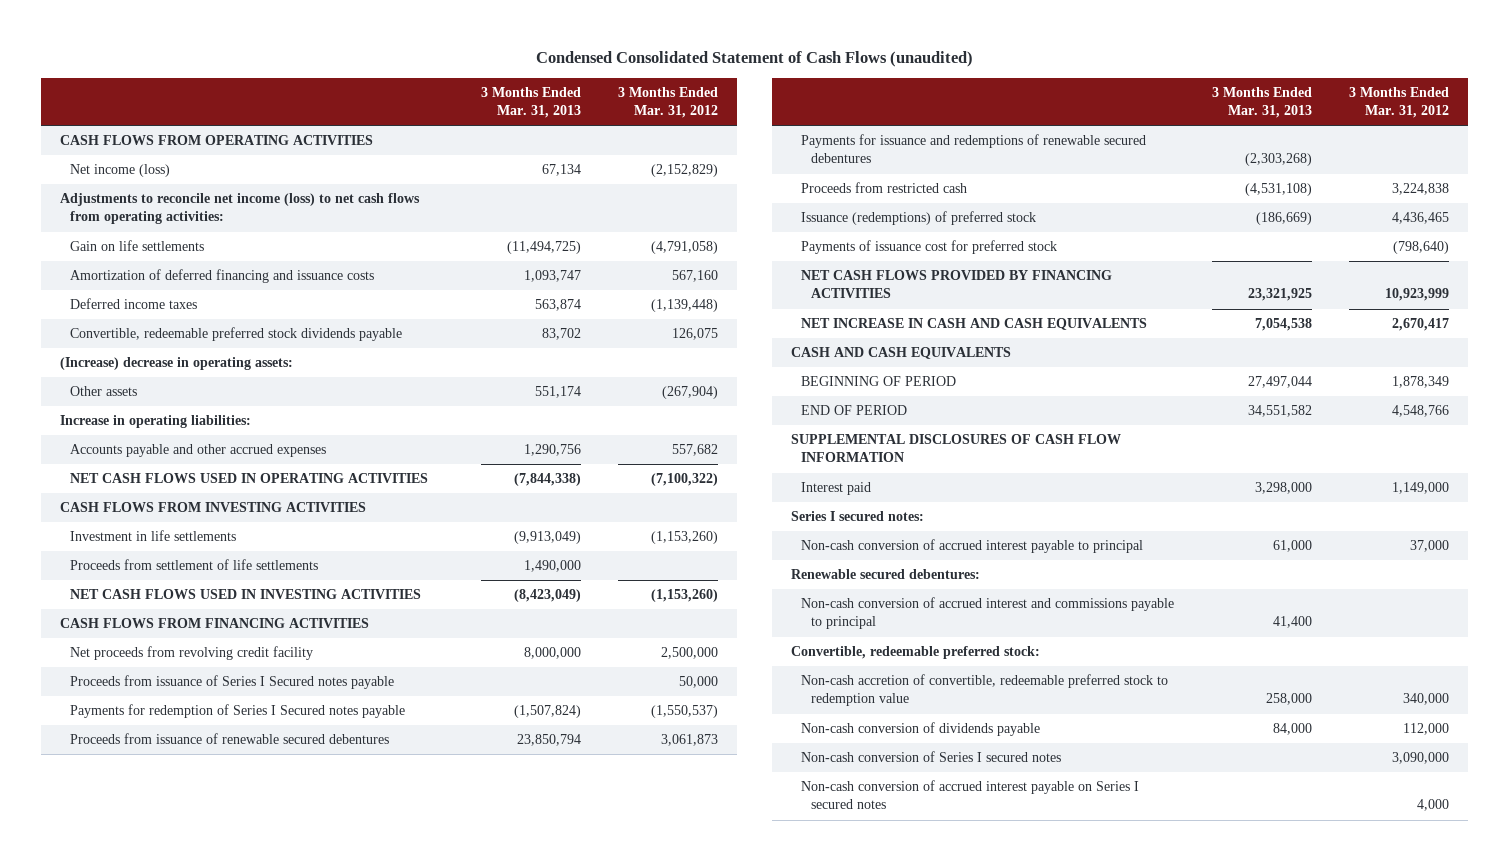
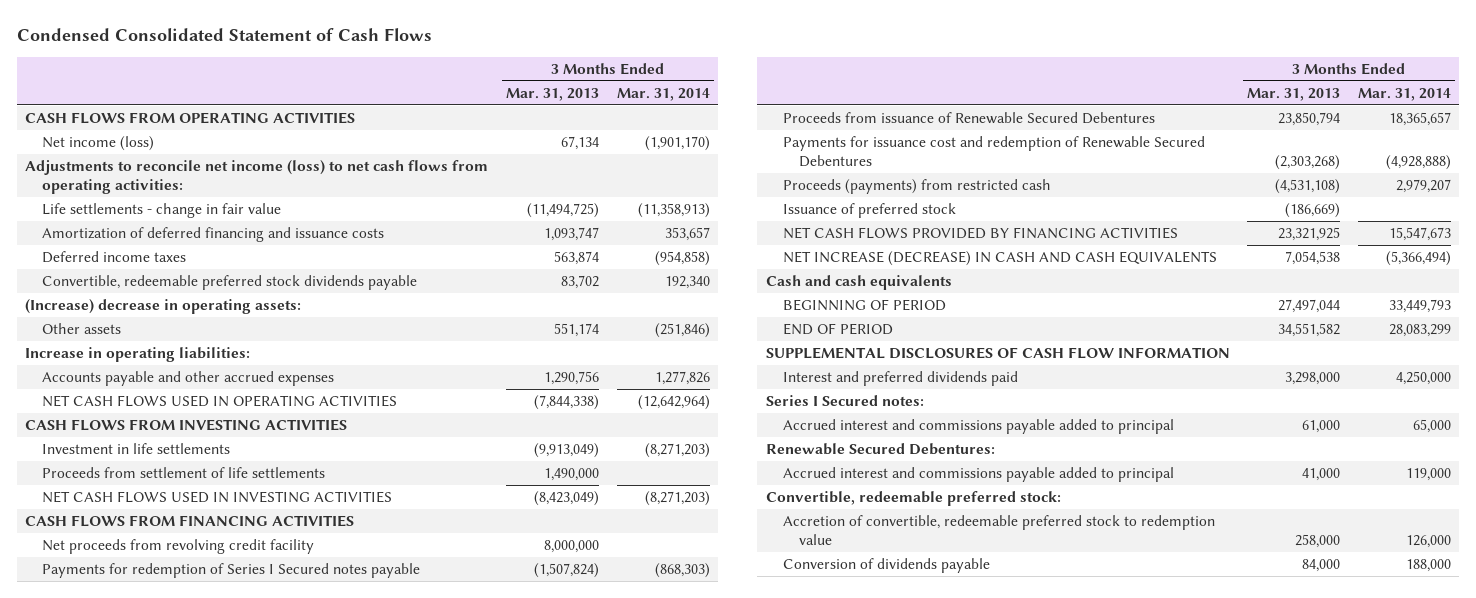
[535,51,973,68] Condensed Consolidated Statement of Cash Flows (unaudited) -> [16,27,432,41] Condensed Consolidated Statement of Cash Flows
[618,86,719,118] 3 Months Ended Mar. 31, 2012 -> none
none -> [616,87,710,101] Mar. 31, 2014
[69,240,204,252] Gain on life settlements -> [41,203,281,219] Life settlements - change in fair value
[69,675,394,690] Proceeds from issuance of Series I Secured notes payable -> none
[801,240,1058,255] Payments of issuance cost for preferred stock -> none
[69,733,389,745] Proceeds from issuance of renewable secured debentures -> [782,112,1155,125] Proceeds from issuance of Renewable Secured Debentures
[801,134,1147,164] Payments for issuance and redemptions of renewable secured debentures -> [782,136,1205,168] Payments for issuance cost and redemption of Renewable Secured Debentures
[801,182,968,194] Proceeds from restricted cash -> [782,179,1051,195] Proceeds (payments) from restricted cash
[801,211,1037,226] Issuance (redemptions) of preferred stock -> [782,203,956,219] Issuance of preferred stock
[801,318,1148,331] NET INCREASE IN CASH AND CASH EQUIVALENTS -> [782,251,1217,267] NET INCREASE (DECREASE) IN CASH AND CASH EQUIVALENTS
[791,347,1012,360] CASH AND CASH EQUIVALENTS -> [766,275,953,291] Cash and cash equivalents
[801,482,872,496] Interest paid -> [782,371,1018,387] Interest and preferred dividends paid
[791,511,925,522] Series I secured notes: -> [766,395,925,407] Series I Secured notes:
[801,539,1144,554] Non-cash conversion of accrued interest payable to principal -> [782,419,1174,435] Accrued interest and commissions payable added to principal
[791,569,981,580] Renewable secured debentures: -> [766,443,996,456] Renewable Secured Debentures:
[801,597,1175,630] Non-cash conversion of accrued interest and commissions payable to principal -> [782,467,1174,483] Accrued interest and commissions payable added to principal
[1272,616,1312,629] 41,400 -> [1302,468,1341,482] 41,000
[801,751,1062,763] Non-cash conversion of Series I secured notes -> none
[801,780,1140,810] Non-cash conversion of accrued interest payable on Series I secured notes -> none
[801,674,1169,707] Non-cash accretion of convertible, redeemable preferred stock to redemption value -> [782,515,1215,546] Accretion of convertible, redeemable preferred stock to redemption value
[801,722,1041,737] Non-cash conversion of dividends payable -> [782,558,990,574] Conversion of dividends payable

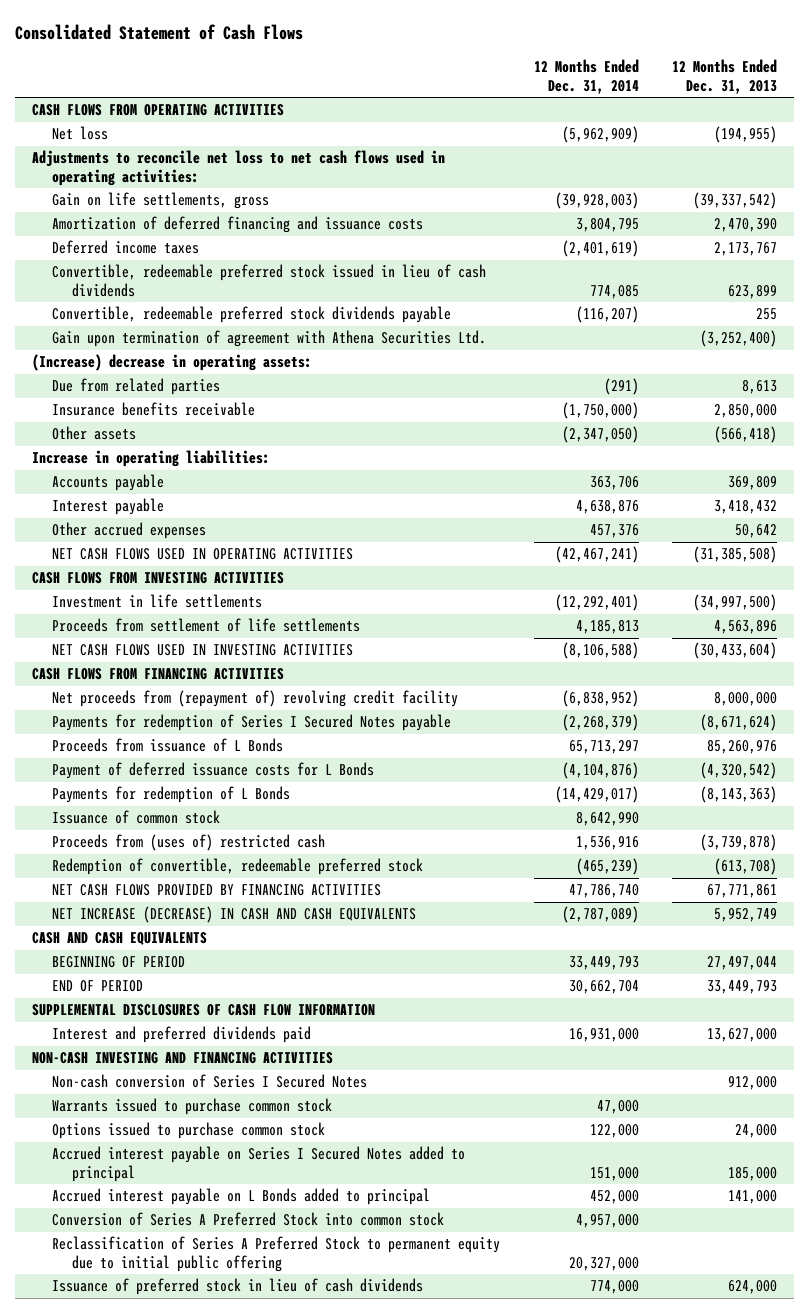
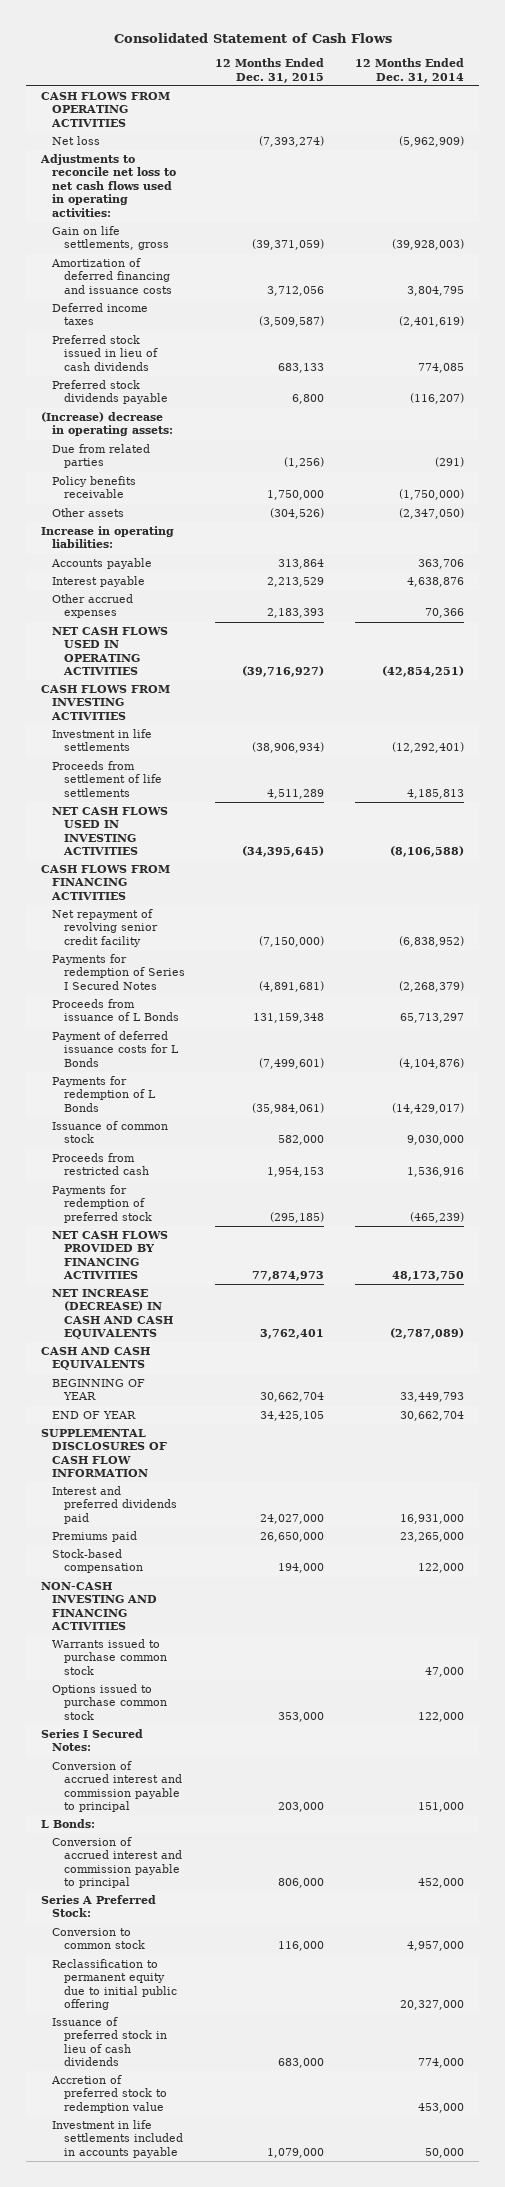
[672,59,778,94] 12 Months Ended Dec. 31, 2013 -> none
none -> [215,58,325,83] 12 Months Ended Dec. 31, 2015
[51,330,486,348] Gain upon termination of agreement with Athena Securities Ltd. -> none
[51,264,486,298] Convertible, redeemable preferred stock issued in lieu of cash dividends -> [52,335,158,371] Preferred stock issued in lieu of cash dividends
[51,306,451,324] Convertible, redeemable preferred stock dividends payable -> [52,380,168,405] Preferred stock dividends payable
[51,402,255,417] Insurance benefits receivable -> [52,476,137,499] Policy benefits receivable
[589,524,639,539] 457,376 -> [424,608,464,619] 70,366
[554,546,639,564] (42,467,241) -> [381,666,464,678] (42,854,251)
[51,690,458,708] Net proceeds from (repayment of) revolving credit facility -> [52,909,158,947] Net repayment of revolving senior credit facility
[51,714,451,732] Payments for redemption of Series I Secured Notes payable -> [52,954,185,990] Payments for redemption of Series I Secured Notes
[575,812,639,827] 8,642,990 -> [406,1135,464,1146] 9,030,000
[51,834,325,852] Proceeds from (uses of) restricted cash -> [52,1153,149,1176] Proceeds from restricted cash
[51,858,423,876] Redemption of convertible, redeemable preferred stock -> [52,1185,152,1223] Payments for redemption of preferred stock
[568,884,639,899] 47,786,740 -> [391,1271,464,1282] 48,173,750
[51,956,185,969] BEGINNING OF PERIOD -> [52,1379,146,1401] BEGINNING OF YEAR
[51,980,143,993] END OF PERIOD -> [52,1411,137,1420] END OF YEAR
none -> [52,1531,138,1543] Premiums paid
none -> [52,1549,143,1574] Stock-based compensation
[51,1074,367,1089] Non-cash conversion of Series I Secured Notes -> none
none -> [41,1729,144,1752] Series I Secured Notes:
[51,1146,465,1183] Accrued interest payable on Series I Secured Notes added to principal -> [52,1761,182,1813] Conversion of accrued interest and commission payable to principal
none -> [41,1819,96,1829] L Bonds:
[51,1188,430,1206] Accrued interest payable on L Bonds added to principal -> [52,1837,182,1889] Conversion of accrued interest and commission payable to principal
none -> [41,1895,157,1918] Series A Preferred Stock:
[51,1212,444,1227] Conversion of Series A Preferred Stock into common stock -> [52,1928,145,1950] Conversion to common stock
[51,1236,500,1273] Reclassification of Series A Preferred Stock to permanent equity due to initial public offering -> [52,1959,177,2011] Reclassification to permanent equity due to initial public offering
none -> [51,2075,167,2113] Accretion of preferred stock to redemption value
none -> [52,2120,183,2158] Investment in life settlements included in accounts payable

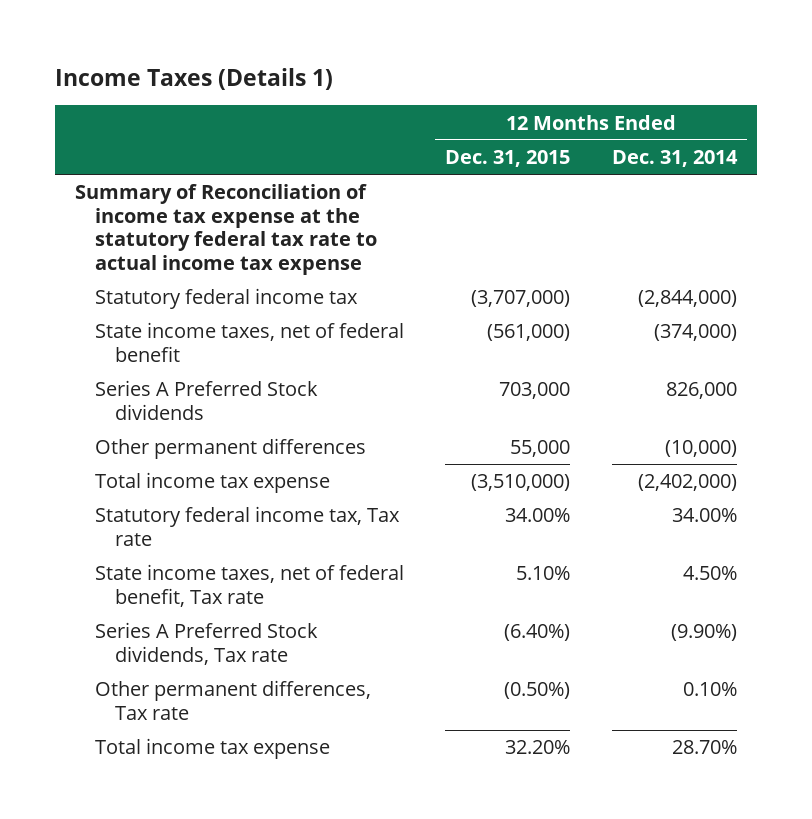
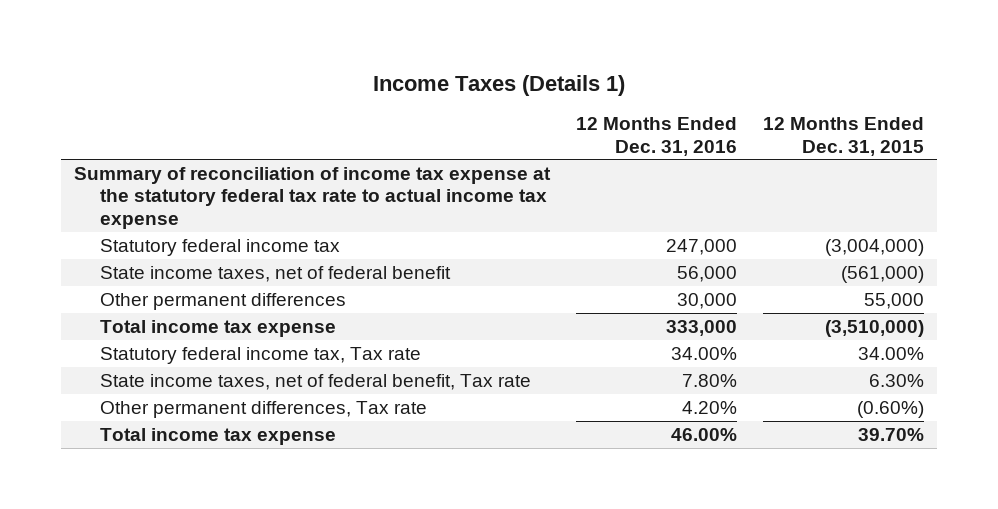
[611,150,738,168] Dec. 31, 2014 -> none
none -> [575,117,737,156] 12 Months Ended Dec. 31, 2016
[75,184,377,275] Summary of Reconciliation of income tax expense at the statutory federal tax rate to actual income tax expense -> [73,167,551,229] Summary of reconciliation of income tax expense at the statutory federal tax rate to actual income tax expense
[471,290,571,308] (3,707,000) -> [824,239,924,257] (3,004,000)
[94,380,318,420] Series A Preferred Stock dividends -> none
[94,622,318,665] Series A Preferred Stock dividends, Tax rate -> none
[516,566,571,581] 5.10% -> [868,374,924,388] 6.30%
[504,682,571,700] (0.50%) -> [856,401,924,419] (0.60%)
[505,740,571,755] 32.20% -> [857,428,924,442] 39.70%

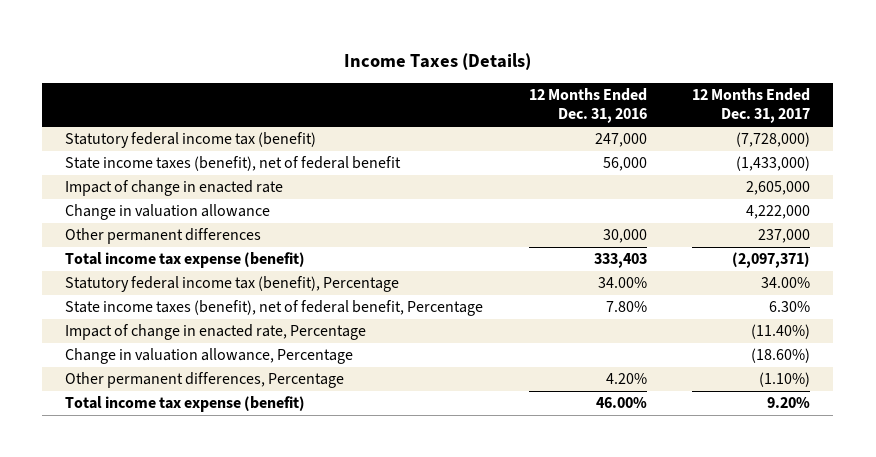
[372,74,625,96] Income Taxes (Details 1) -> [343,53,531,71] Income Taxes (Details)
[762,117,924,156] 12 Months Ended Dec. 31, 2015 -> none
none -> [692,88,811,124] 12 Months Ended Dec. 31, 2017
[73,167,551,229] Summary of reconciliation of income tax expense at the statutory federal tax rate to actual income tax expense -> none
[100,239,341,257] Statutory federal income tax -> [65,132,317,149] Statutory federal income tax (benefit)
[100,266,452,283] State income taxes, net of federal benefit -> [65,156,402,172] State income taxes (benefit), net of federal benefit
none -> [65,180,284,197] Impact of change in enacted rate
none -> [65,204,271,221] Change in valuation allowance
[100,320,337,338] Total income tax expense -> [65,252,306,269] Total income tax expense (benefit)
[665,320,737,337] 333,000 -> [593,253,647,269] 333,403
[100,347,422,365] Statutory federal income tax, Tax rate -> [65,276,400,293] Statutory federal income tax (benefit), Percentage
[100,374,532,391] State income taxes, net of federal benefit, Tax rate -> [65,300,484,317] State income taxes (benefit), net of federal benefit, Percentage
none -> [65,324,367,341] Impact of change in enacted rate, Percentage
none -> [65,348,354,365] Change in valuation allowance, Percentage
[100,401,428,419] Other permanent differences, Tax rate -> [65,372,345,389] Other permanent differences, Percentage
[100,428,337,446] Total income tax expense -> [65,396,306,413] Total income tax expense (benefit)

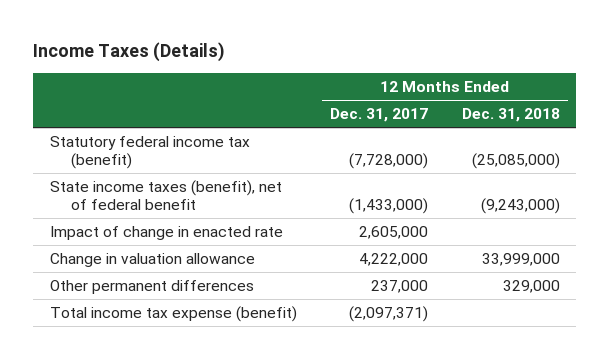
[528,88,647,124] 12 Months Ended Dec. 31, 2016 -> none
none -> [461,108,560,123] Dec. 31, 2018
[65,276,400,293] Statutory federal income tax (benefit), Percentage -> none
[65,300,484,317] State income taxes (benefit), net of federal benefit, Percentage -> none
[65,324,367,341] Impact of change in enacted rate, Percentage -> none
[65,348,354,365] Change in valuation allowance, Percentage -> none
[65,372,345,389] Other permanent differences, Percentage -> none
[65,396,306,413] Total income tax expense (benefit) -> none

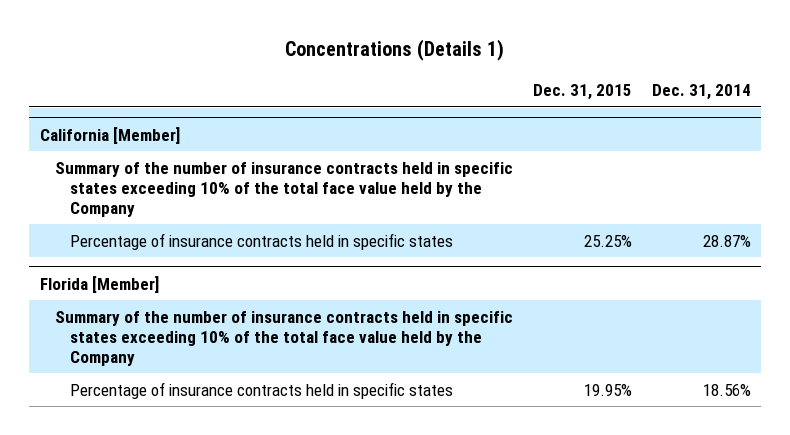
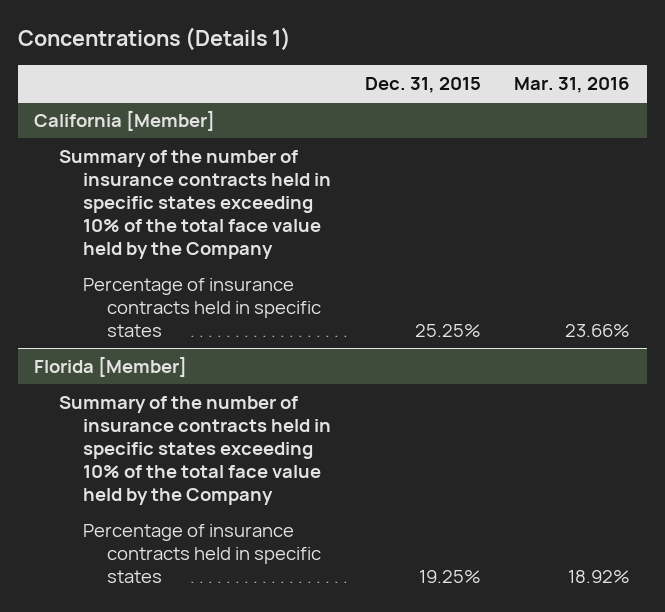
[651,84,751,101] Dec. 31, 2014 -> none
none -> [514,76,631,93] Mar. 31, 2016
[583,383,632,396] 19.95% -> [418,569,481,583] 19.25%

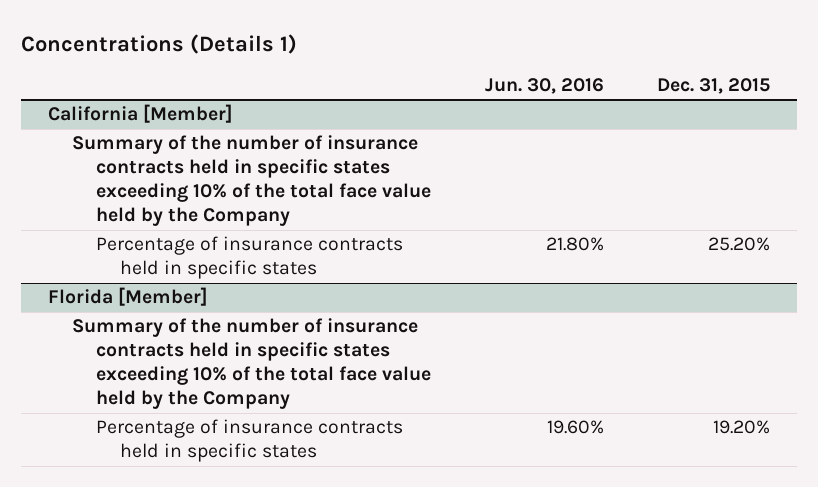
[514,76,631,93] Mar. 31, 2016 -> none
none -> [484,77,604,94] Jun. 30, 2016
[414,323,481,337] 25.25% -> [708,237,771,252] 25.20%
[418,569,481,583] 19.25% -> [713,420,771,435] 19.20%

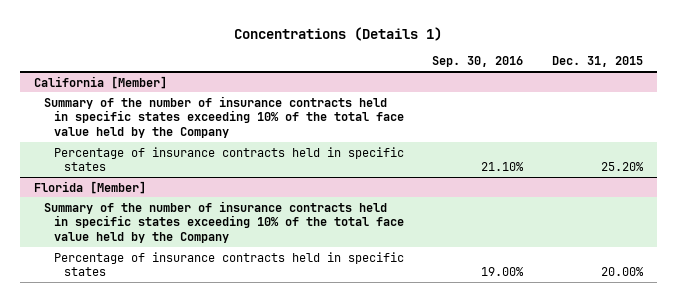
[484,77,604,94] Jun. 30, 2016 -> none
none -> [432,56,524,68] Sep. 30, 2016
[713,420,771,435] 19.20% -> [600,267,644,277] 20.00%

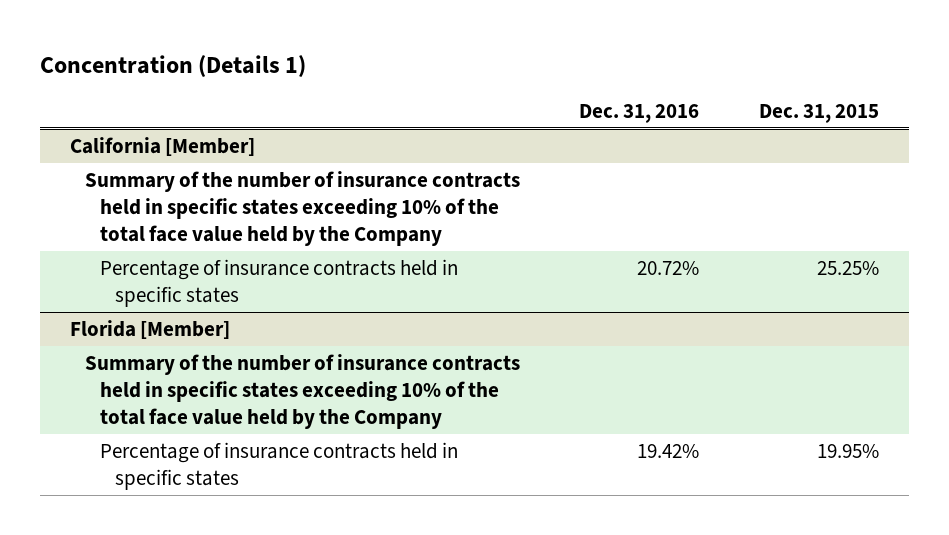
[234,26,443,41] Concentrations (Details 1) -> [40,54,307,77] Concentration (Details 1)
[432,56,524,68] Sep. 30, 2016 -> none
none -> [579,103,700,123] Dec. 31, 2016
[600,162,644,172] 25.20% -> [816,261,879,276] 25.25%
[600,267,644,277] 20.00% -> [816,444,879,459] 19.95%

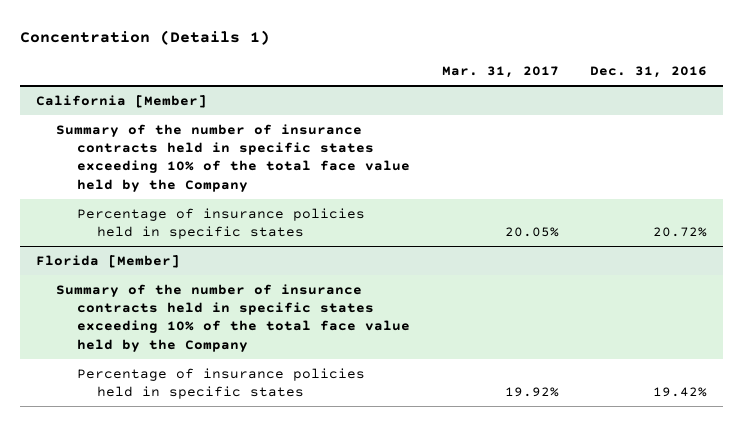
[758,103,879,123] Dec. 31, 2015 -> none
none -> [441,66,559,79] Mar. 31, 2017
[99,259,458,308] Percentage of insurance contracts held in specific states -> [76,207,365,239] Percentage of insurance policies held in specific states
[99,442,458,491] Percentage of insurance contracts held in specific states -> [76,367,365,399] Percentage of insurance policies held in specific states

